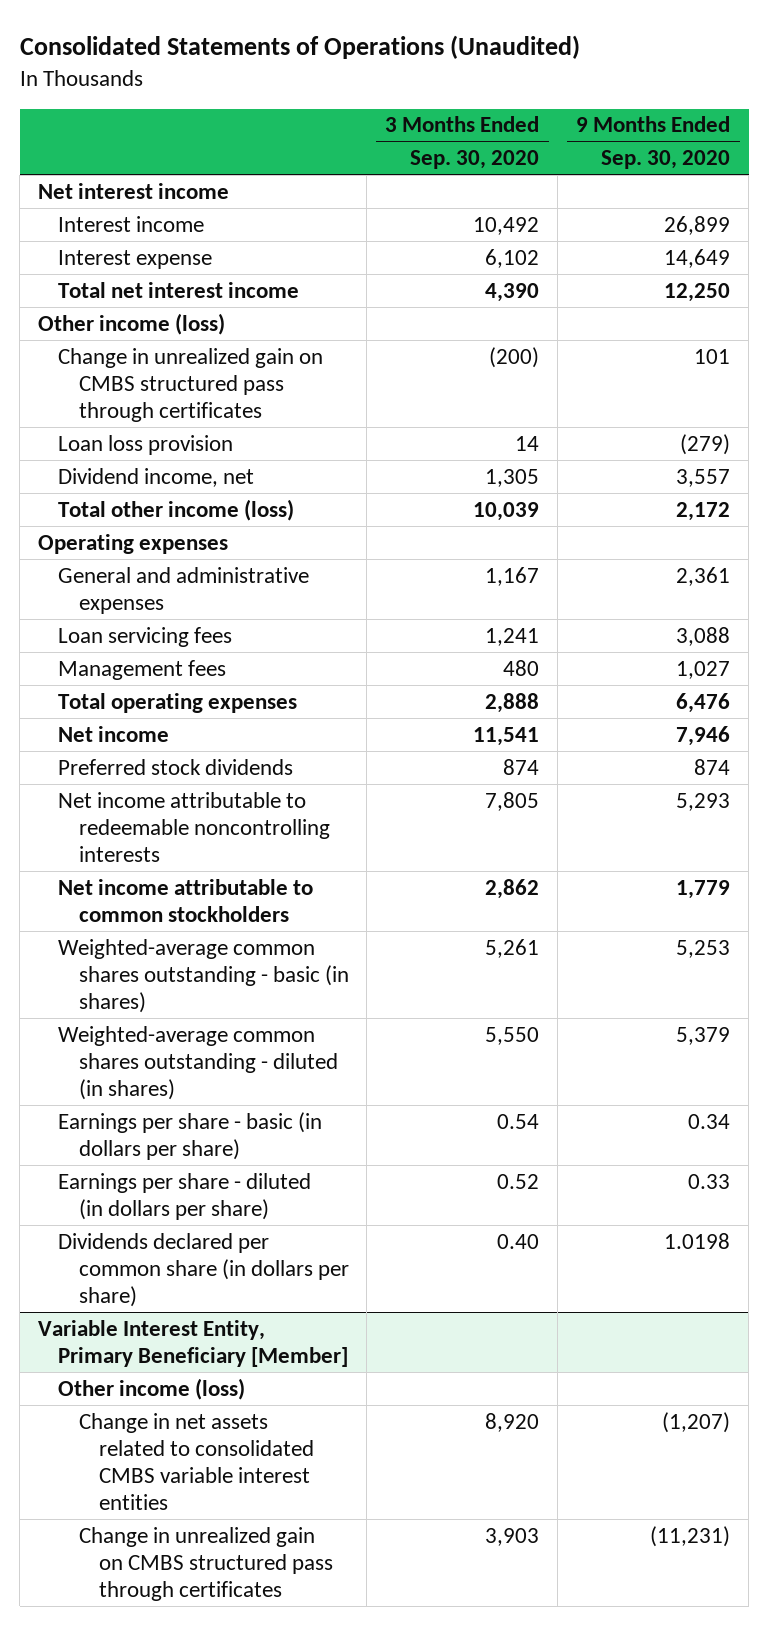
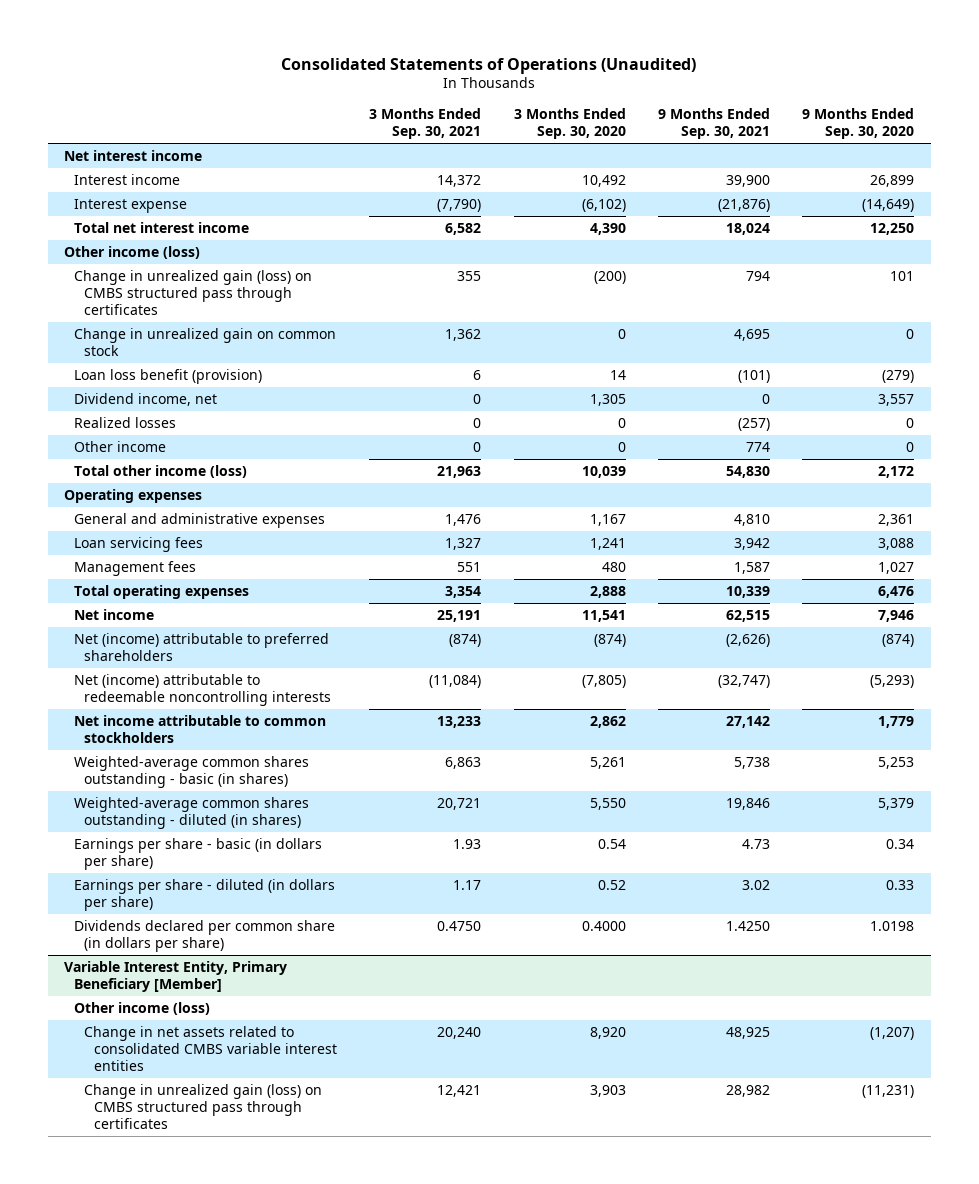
none -> [369,108,482,140] 3 Months Ended Sep. 30, 2021
none -> [658,108,771,140] 9 Months Ended Sep. 30, 2021
[485,248,540,268] 6,102 -> [581,199,626,213] (6,102)
[664,248,731,268] 14,649 -> [862,199,915,213] (14,649)
[58,347,324,422] Change in unrealized gain on CMBS structured pass through certificates -> [74,270,313,315] Change in unrealized gain (loss) on CMBS structured pass through certificates
none -> [74,328,337,357] Change in unrealized gain on common stock
[58,434,234,455] Loan loss provision -> [74,369,263,385] Loan loss benefit (provision)
none -> [74,417,177,429] Realized losses
none -> [74,441,167,453] Other income
[58,758,294,775] Preferred stock dividends -> none
none -> [74,633,330,662] Net (income) attributable to preferred shareholders
[58,791,330,862] Net income attributable to redeemable noncontrolling interests -> [74,674,331,707] Net (income) attributable to redeemable noncontrolling interests
[485,791,540,811] 7,805 -> [581,675,626,689] (7,805)
[676,792,731,811] 5,293 -> [870,675,915,689] (5,293)
[497,1233,540,1249] 0.40 -> [581,921,626,932] 0.4000
[78,1526,333,1601] Change in unrealized gain on CMBS structured pass through certificates -> [83,1084,322,1129] Change in unrealized gain (loss) on CMBS structured pass through certificates

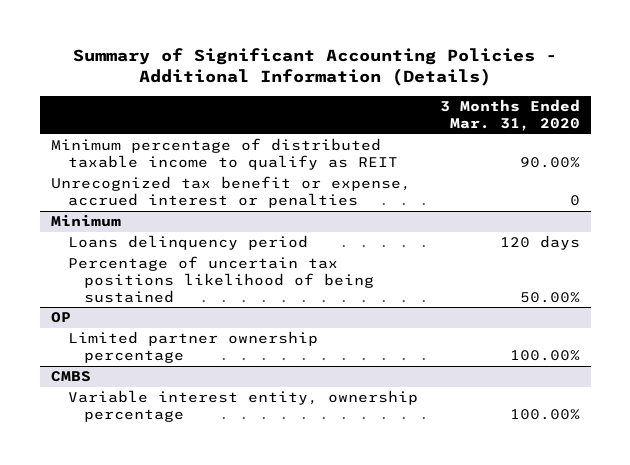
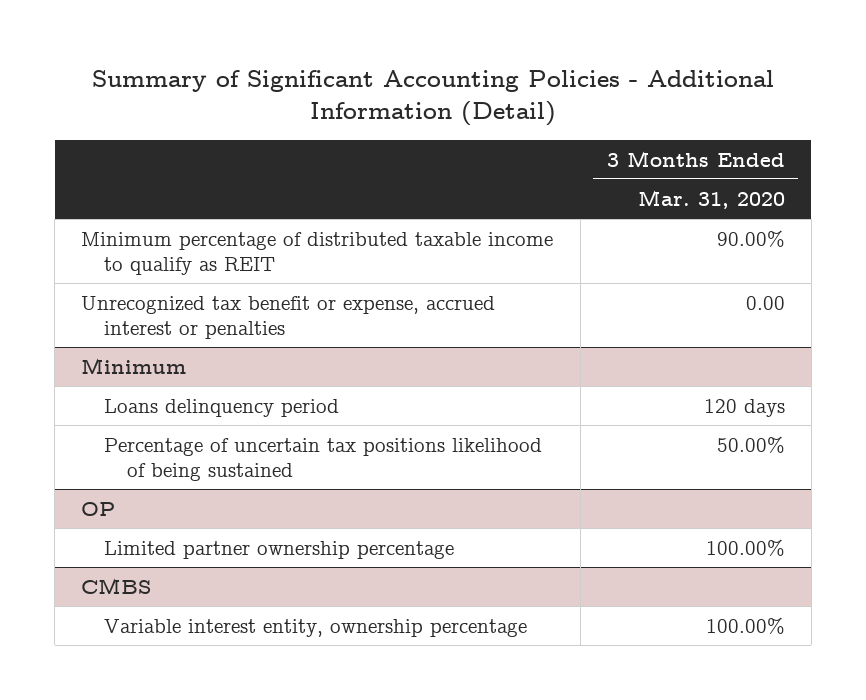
[73,47,558,87] Summary of Significant Accounting Policies - Additional Information (Details) -> [92,70,775,127] Summary of Significant Accounting Policies - Additional Information (Detail)
[569,194,580,206] 0 -> [745,295,785,310] 0.00

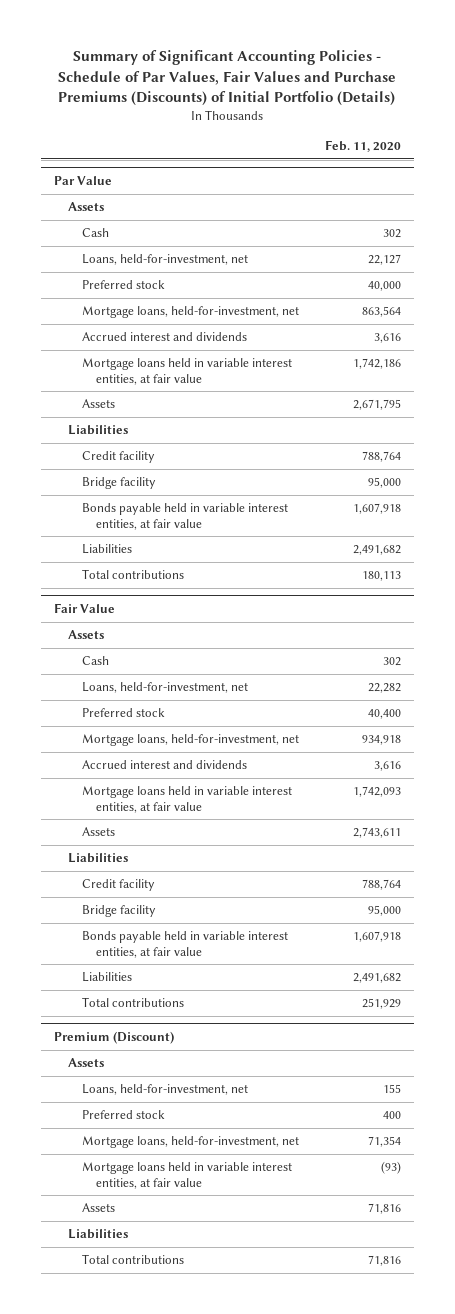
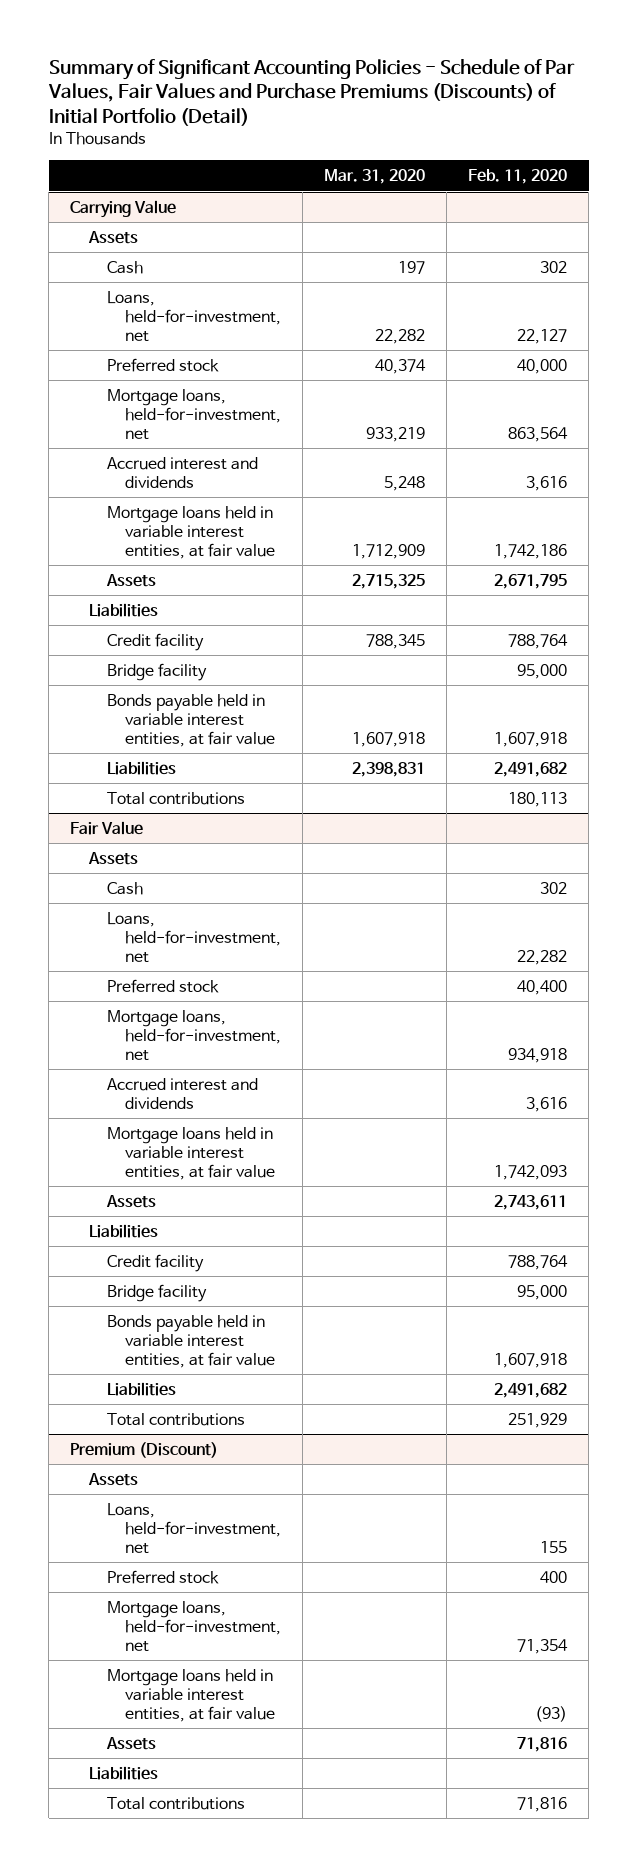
[58,50,397,107] Summary of Significant Accounting Policies - Schedule of Par Values, Fair Values and Purchase Premiums (Discounts) of Initial Portfolio (Details) -> [47,58,575,126] Summary of Significant Accounting Policies - Schedule of Par Values, Fair Values and Purchase Premiums (Discounts) of Initial Portfolio (Detail)
none -> [324,169,426,185] Mar. 31, 2020
[53,175,112,185] Par Value -> [70,199,177,218] Carrying Value

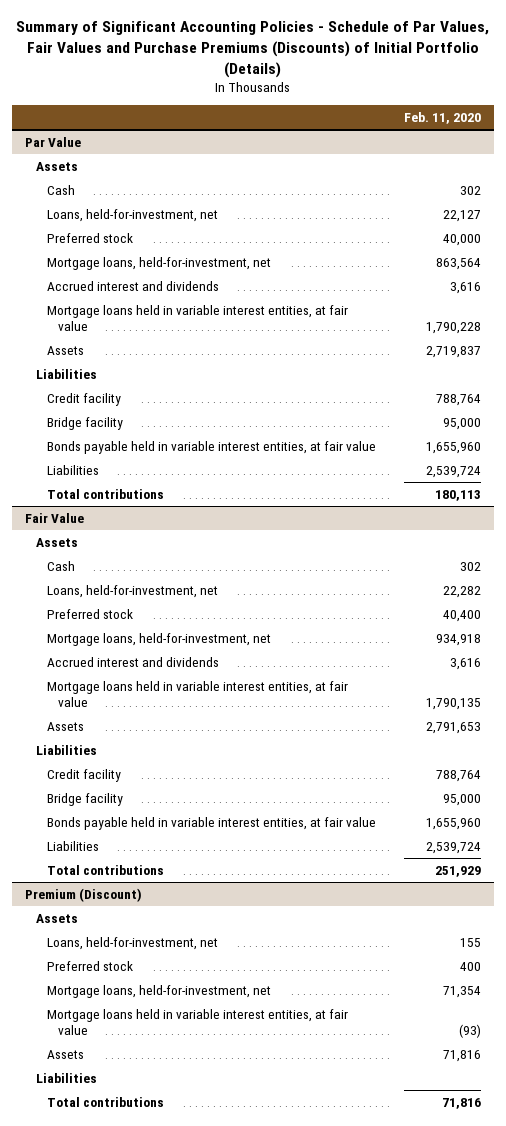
[47,58,575,126] Summary of Significant Accounting Policies - Schedule of Par Values, Fair Values and Purchase Premiums (Discounts) of Initial Portfolio (Detail) -> [15,21,489,78] Summary of Significant Accounting Policies - Schedule of Par Values, Fair Values and Purchase Premiums (Discounts) of Initial Portfolio (Details)
[324,169,426,185] Mar. 31, 2020 -> none
[70,199,177,218] Carrying Value -> [25,136,82,147] Par Value
[494,543,568,559] 1,742,186 -> [425,321,481,334] 1,790,228
[494,573,568,589] 2,671,795 -> [425,345,481,358] 2,719,837
[494,731,568,747] 1,607,918 -> [425,441,481,454] 1,655,960
[494,761,568,777] 2,491,682 -> [425,465,481,478] 2,539,724
[494,1164,568,1180] 1,742,093 -> [425,697,481,710] 1,790,135
[494,1194,568,1210] 2,743,611 -> [425,721,481,734] 2,791,653
[494,1352,568,1368] 1,607,918 -> [425,817,481,830] 1,655,960
[494,1382,568,1398] 2,491,682 -> [425,841,481,854] 2,539,724

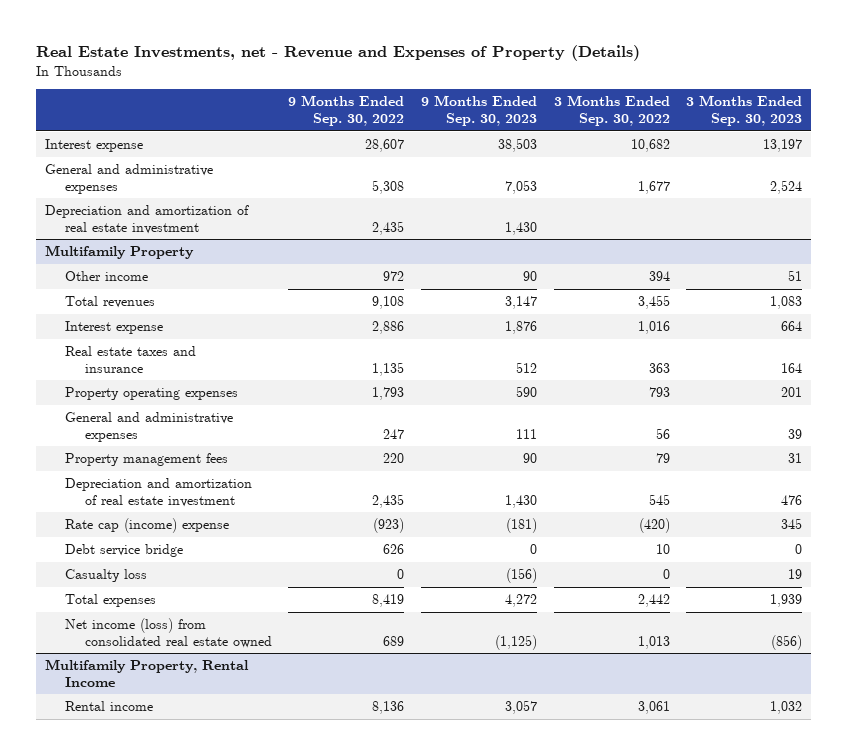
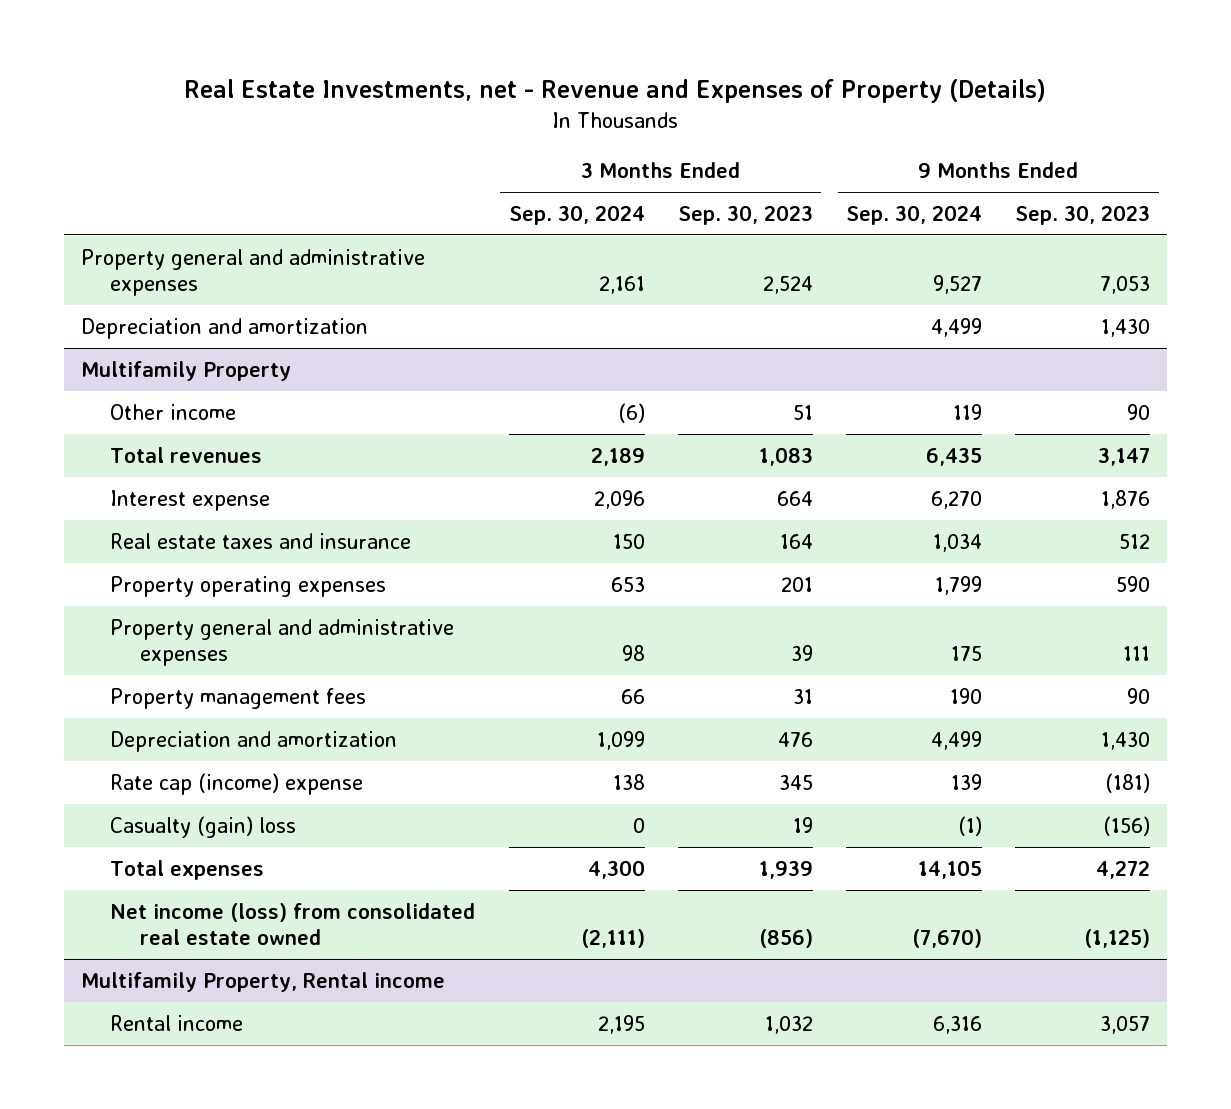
[288,95,405,126] 9 Months Ended Sep. 30, 2022 -> none
[553,95,670,126] 3 Months Ended Sep. 30, 2022 -> none
none -> [508,205,645,226] Sep. 30, 2024
none -> [846,205,983,226] Sep. 30, 2024
[44,139,143,153] Interest expense -> none
[44,164,213,194] General and administrative expenses -> [80,248,425,296] Property general and administrative expenses
[44,205,249,234] Depreciation and amortization of real estate investment -> [80,317,368,339] Depreciation and amortization
[64,412,233,442] General and administrative expenses -> [110,618,455,666] Property general and administrative expenses
[64,478,252,507] Depreciation and amortization of real estate investment -> [110,730,398,752] Depreciation and amortization
[64,544,183,558] Debt service bridge -> none
[64,569,147,583] Casualty loss -> [110,815,297,838] Casualty (gain) loss
[44,659,249,687] Multifamily Property, Rental Income -> [80,971,445,992] Multifamily Property, Rental income

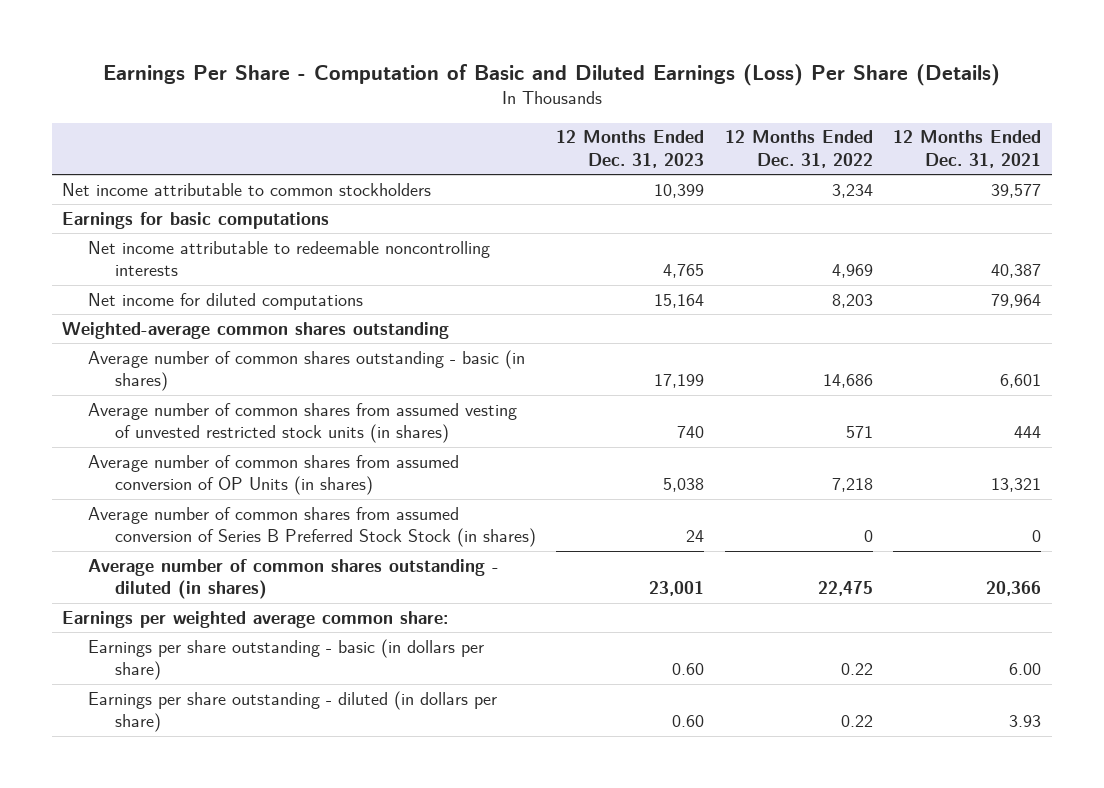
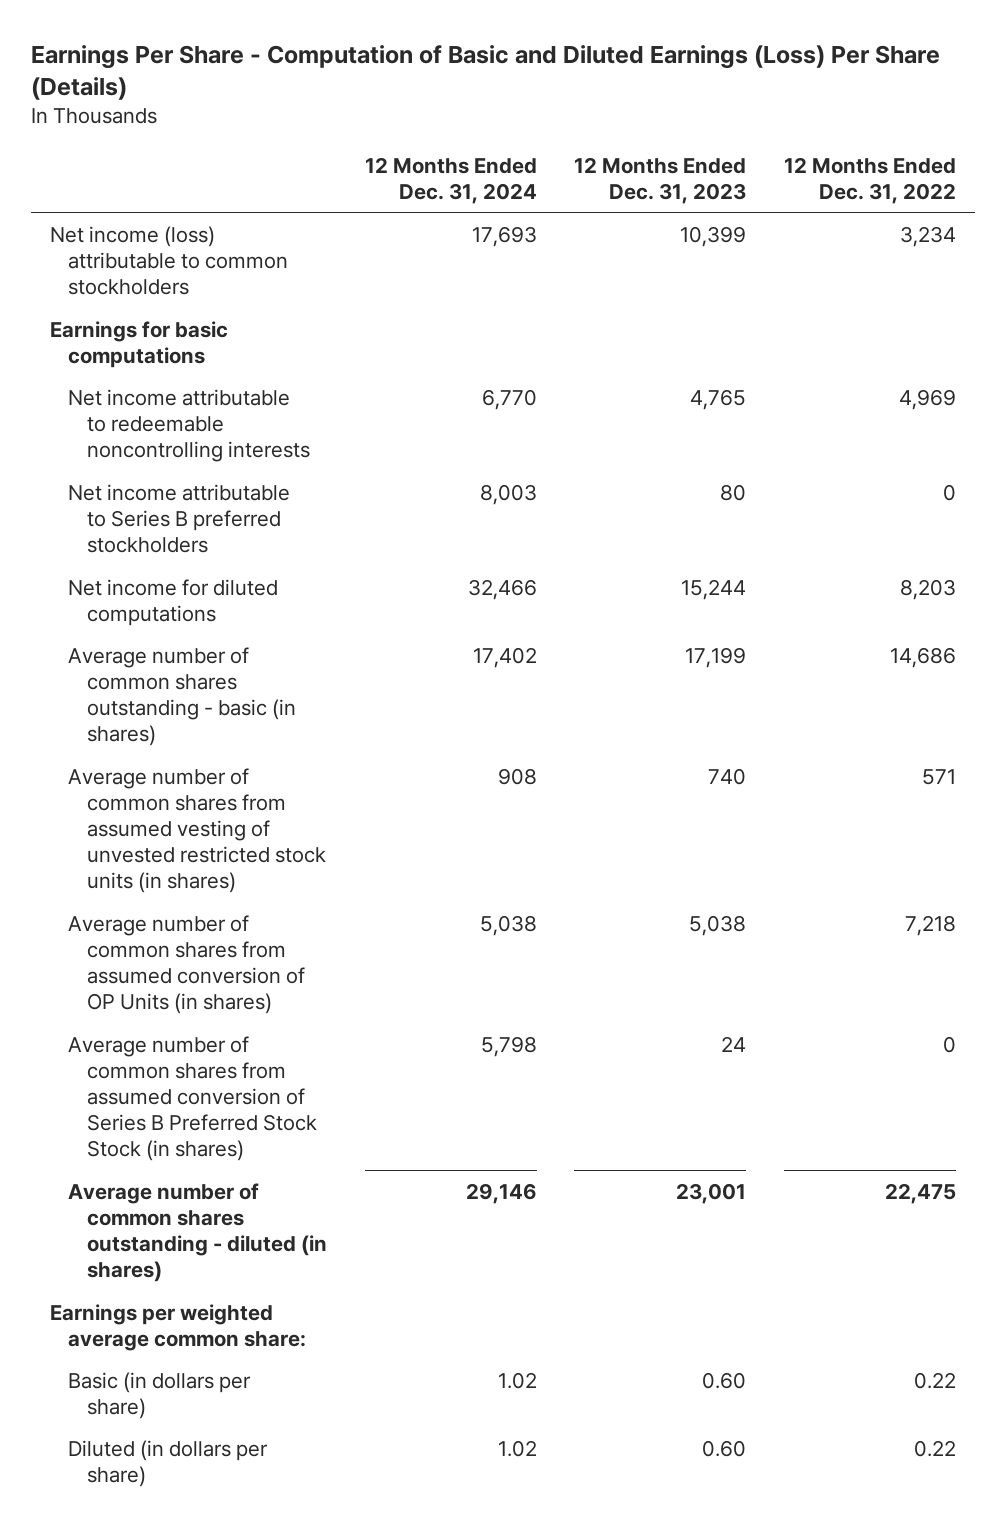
[893,130,1042,169] 12 Months Ended Dec. 31, 2021 -> none
none -> [364,156,537,204] 12 Months Ended Dec. 31, 2024
[62,182,432,196] Net income attributable to common stockholders -> [49,225,289,295] Net income (loss) attributable to common stockholders
[62,321,450,339] Weighted-average common shares outstanding -> none
none -> [68,483,291,553] Net income attributable to Series B preferred stockholders
[654,293,705,308] 15,164 -> [681,578,747,600] 15,244
[88,638,485,681] Earnings per share outstanding - basic (in dollars per share) -> [68,1371,252,1419] Basic (in dollars per share)
[88,690,498,733] Earnings per share outstanding - diluted (in dollars per share) -> [68,1439,269,1487] Diluted (in dollars per share)

